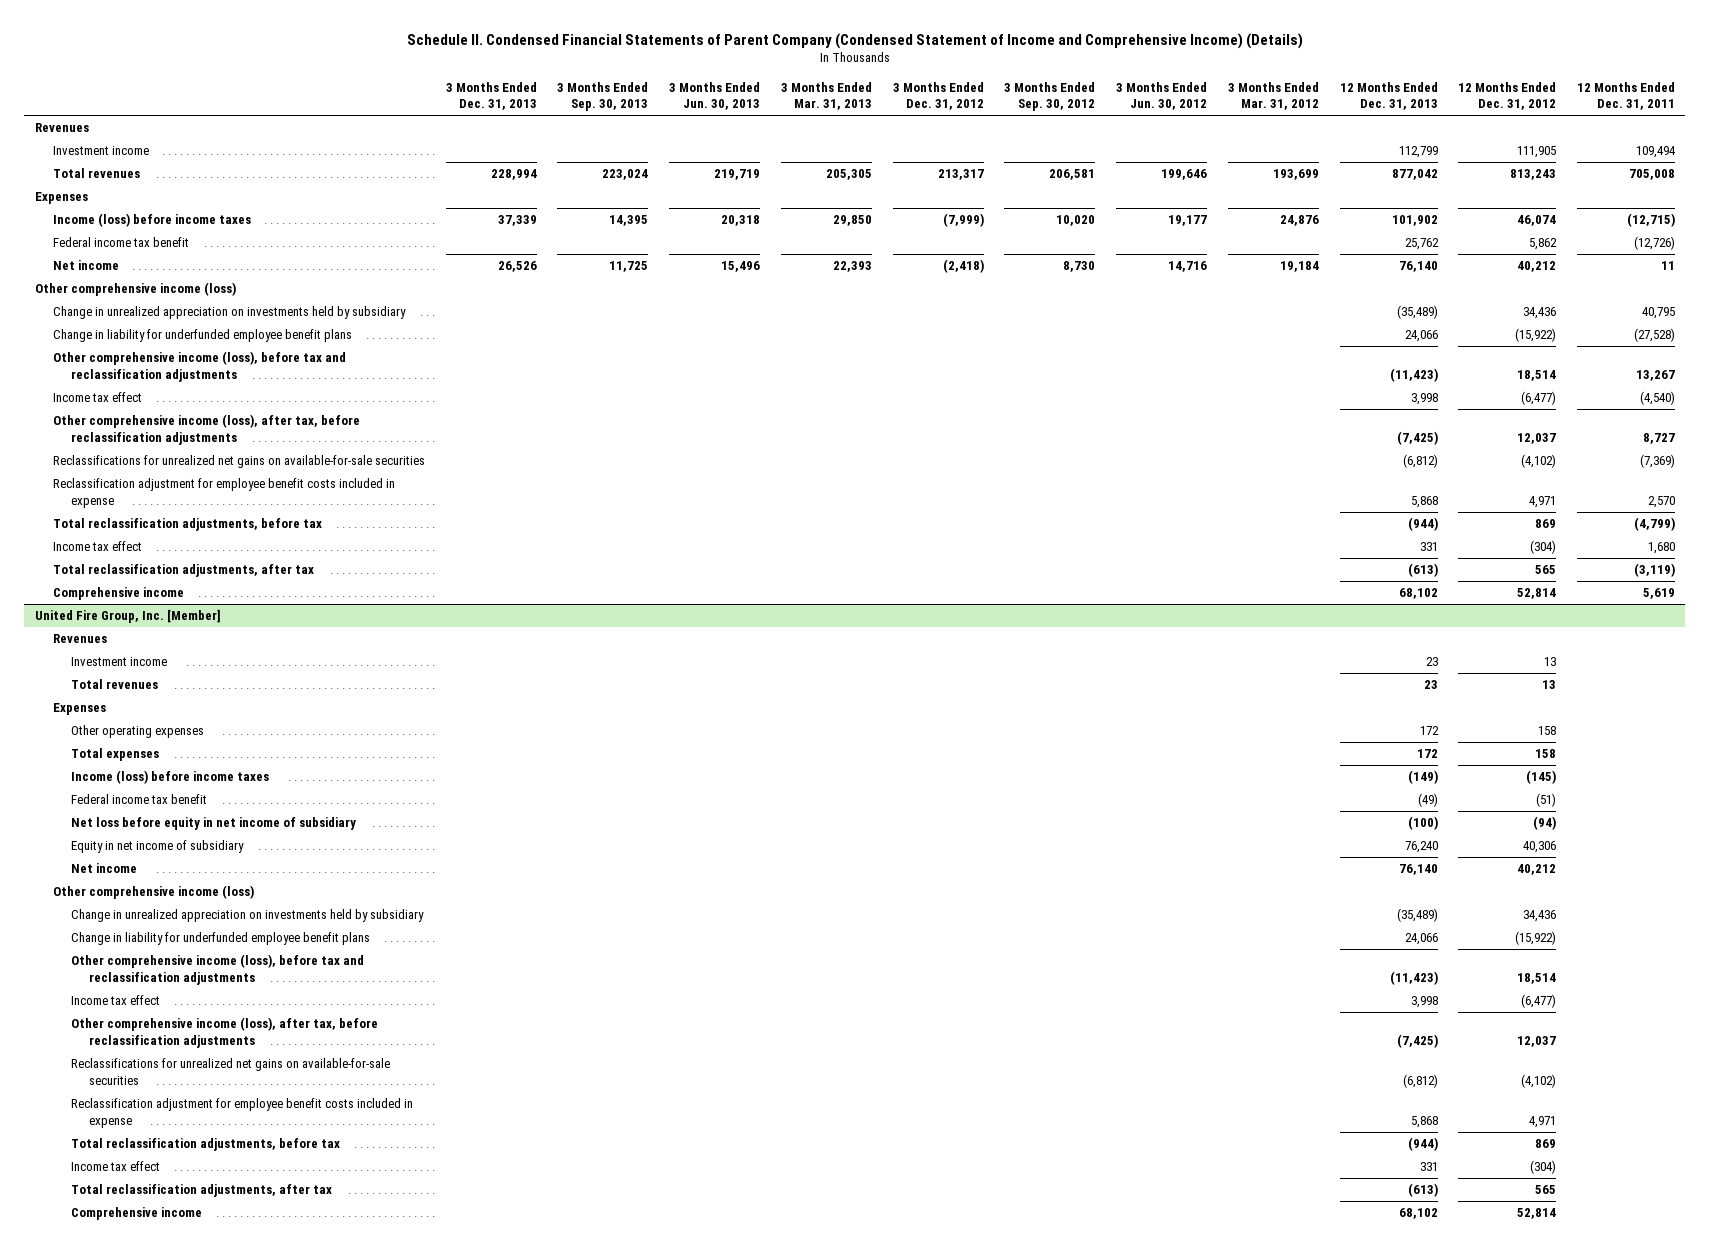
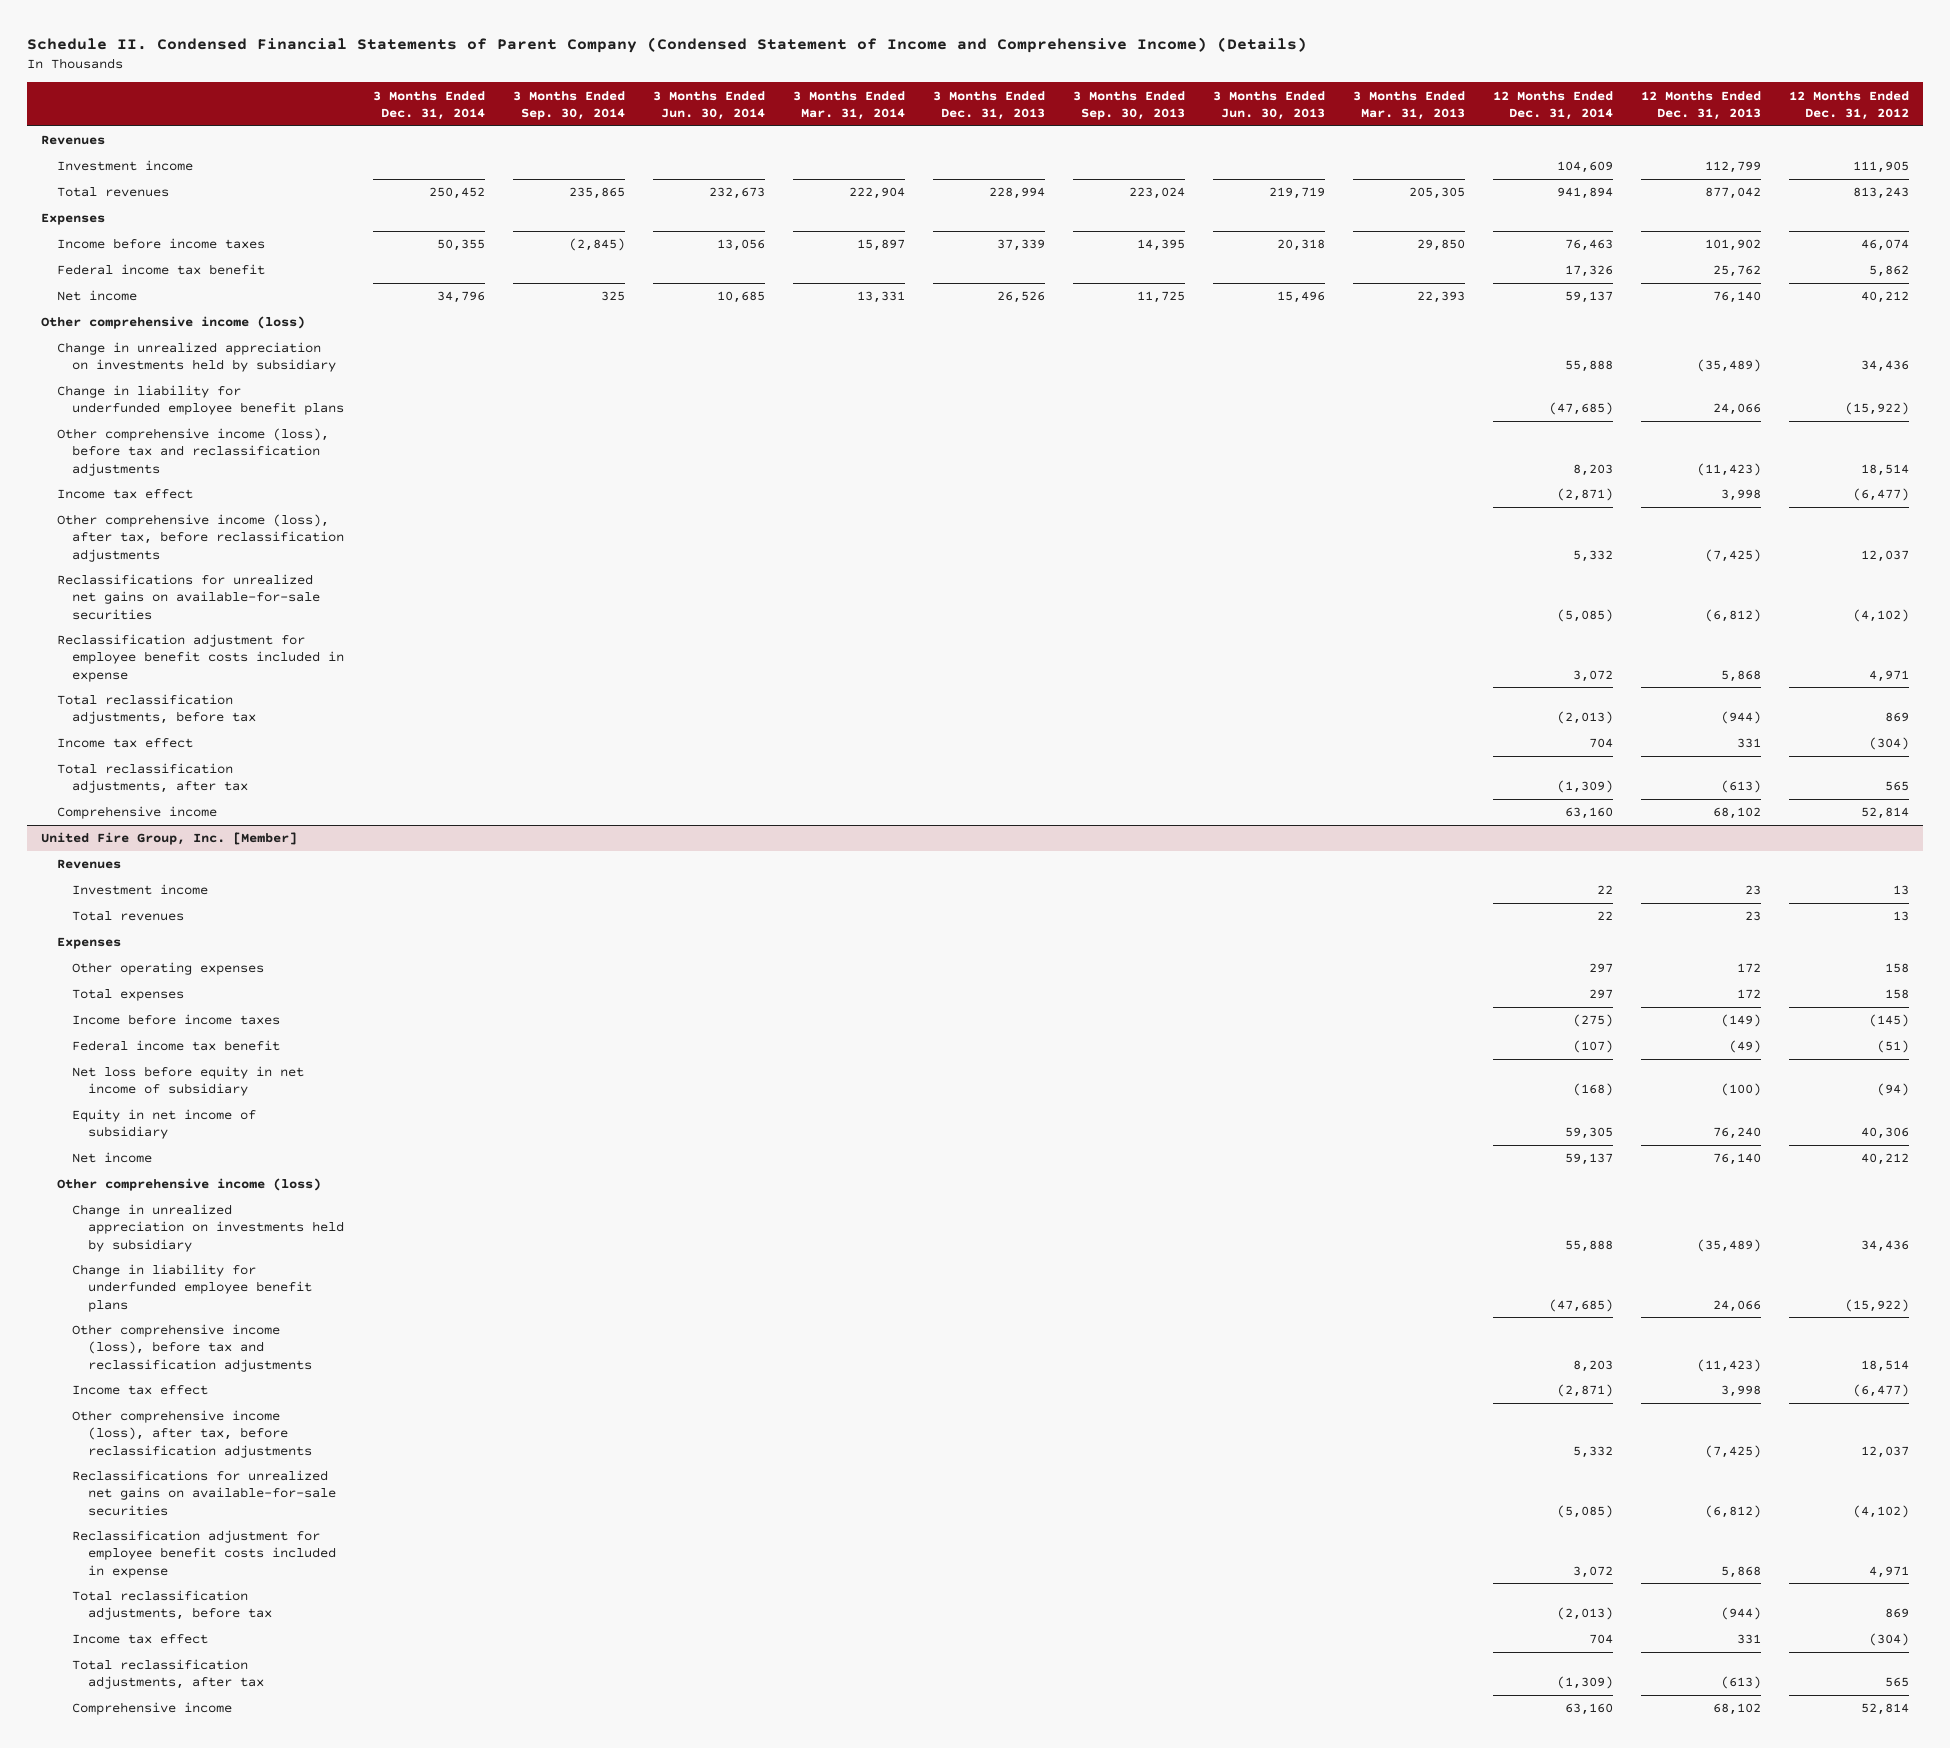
[892,81,984,111] 3 Months Ended Dec. 31, 2012 -> none
[1004,81,1096,112] 3 Months Ended Sep. 30, 2012 -> none
[1116,81,1208,111] 3 Months Ended Jun. 30, 2012 -> none
[1227,81,1319,111] 3 Months Ended Mar. 31, 2012 -> none
[1577,81,1676,111] 12 Months Ended Dec. 31, 2011 -> none
none -> [372,90,485,120] 3 Months Ended Dec. 31, 2014
none -> [512,90,625,120] 3 Months Ended Sep. 30, 2014
none -> [652,90,765,120] 3 Months Ended Jun. 30, 2014
none -> [792,90,905,120] 3 Months Ended Mar. 31, 2014
none -> [1492,90,1613,120] 12 Months Ended Dec. 31, 2014
[52,213,251,228] Income (loss) before income taxes -> [56,238,265,250] Income before income taxes
[71,770,270,785] Income (loss) before income taxes -> [72,1014,281,1026] Income before income taxes

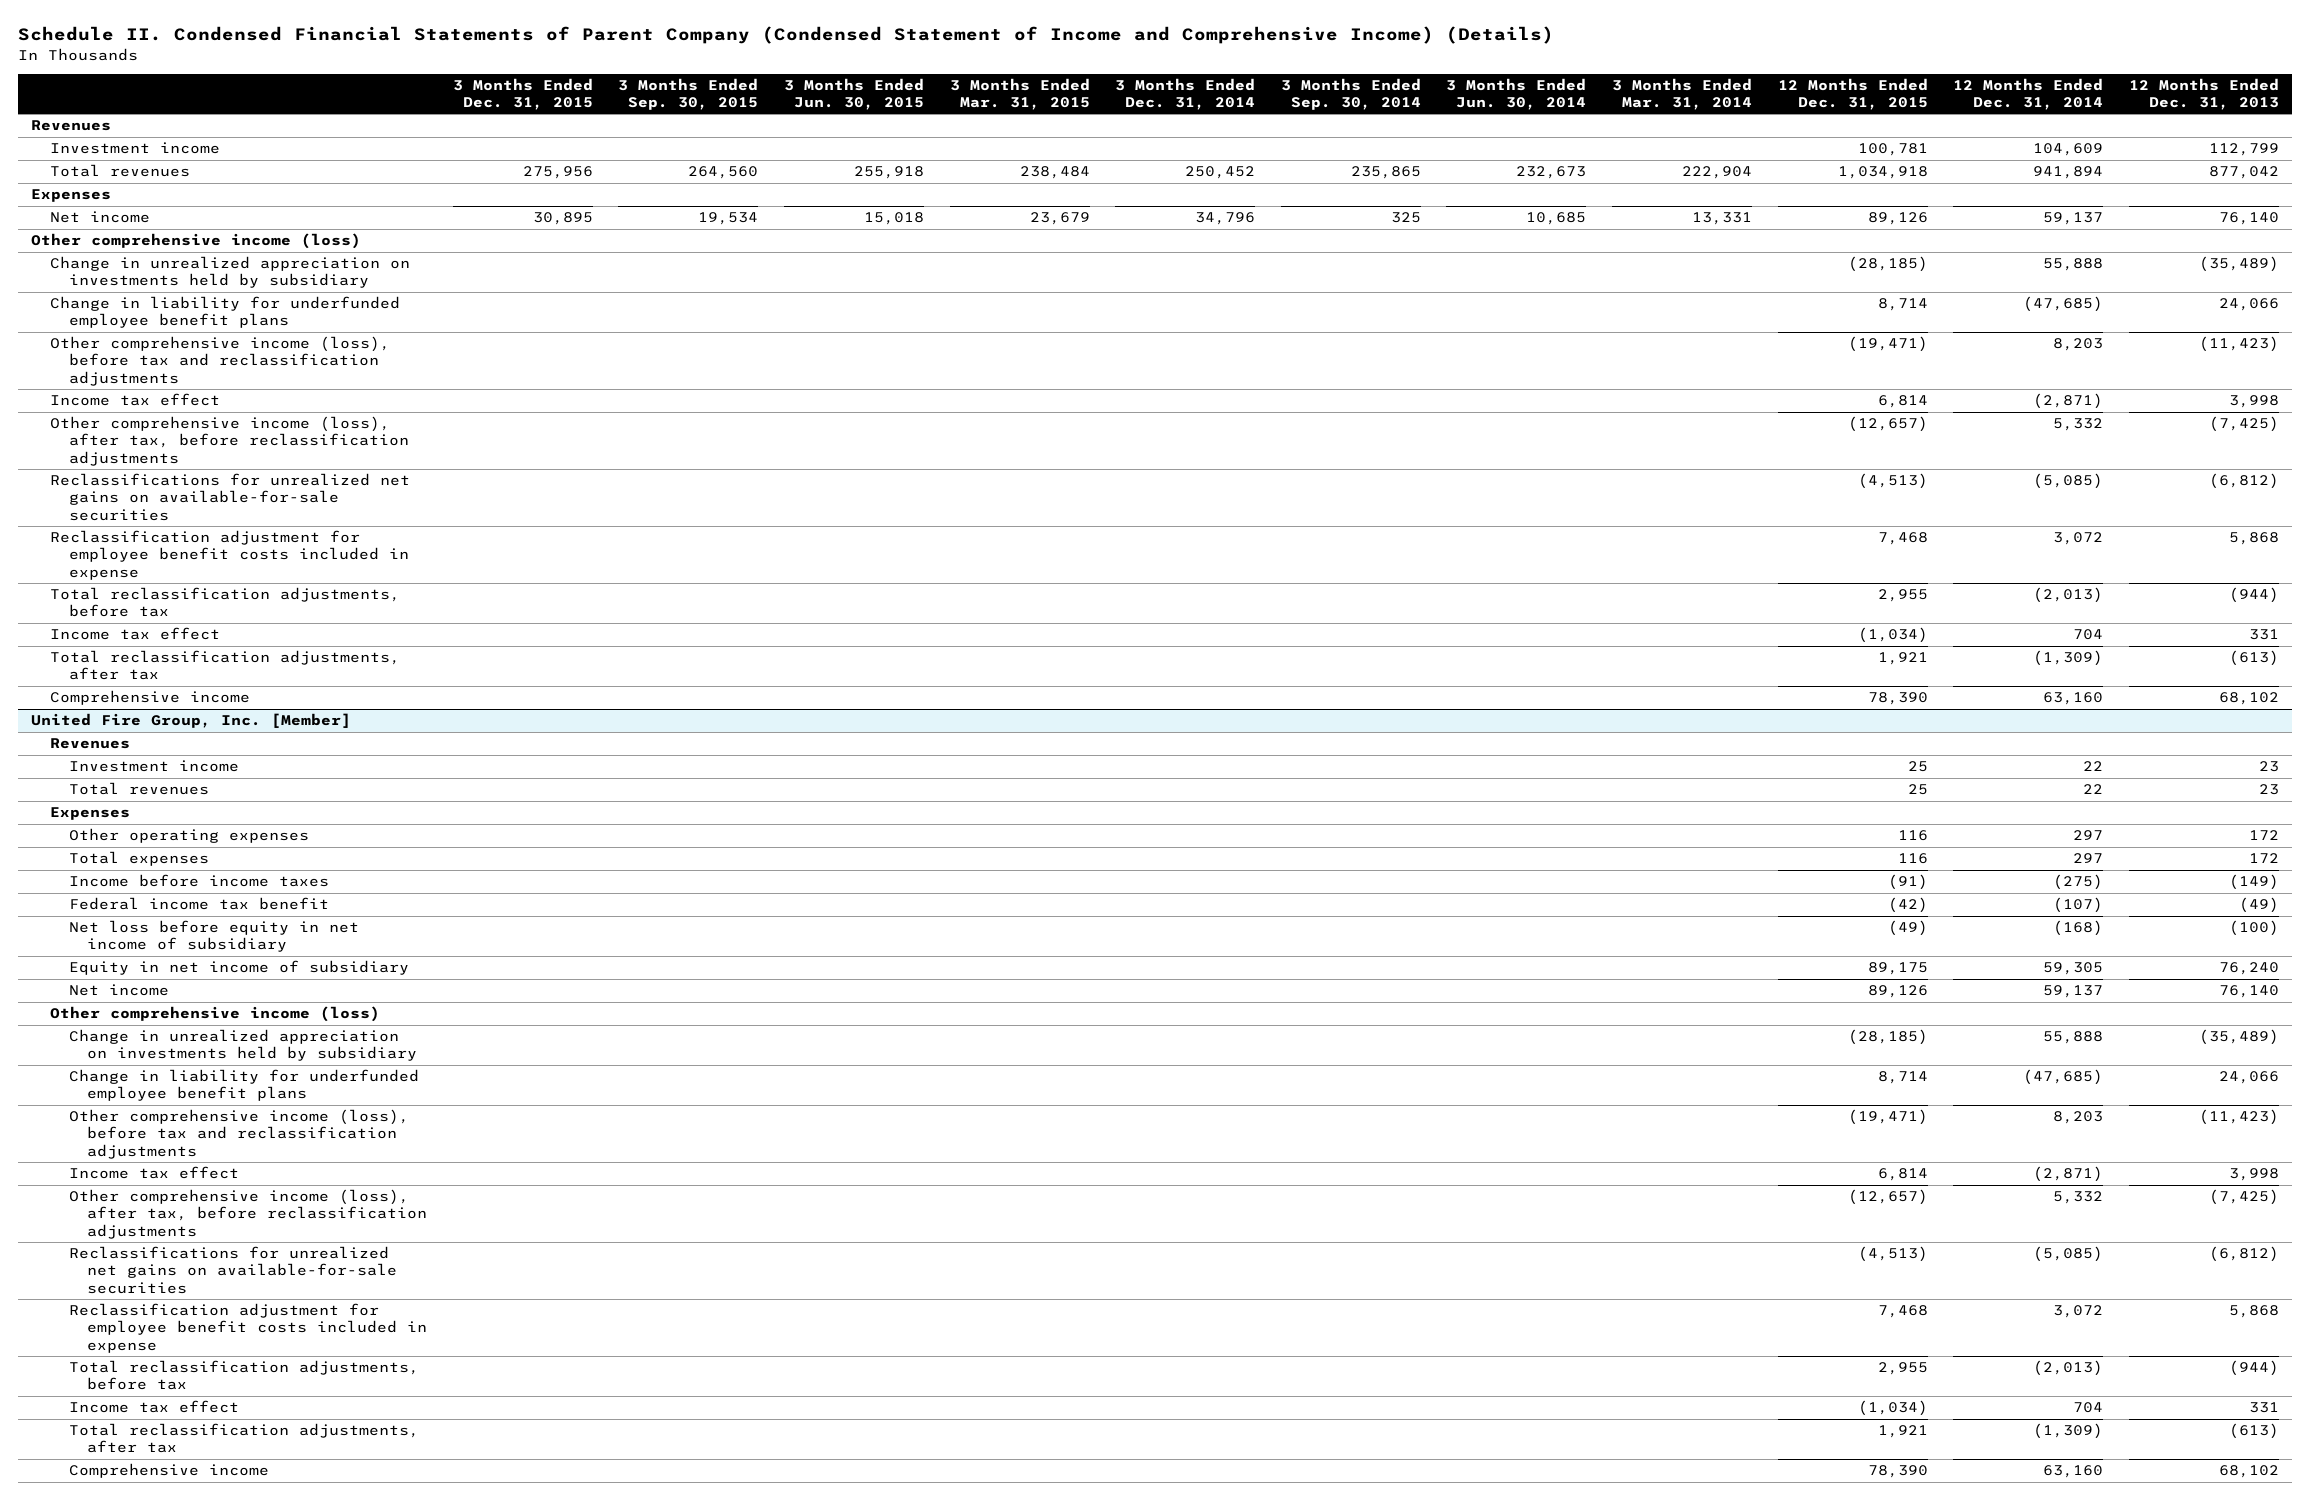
[932,90,1045,120] 3 Months Ended Dec. 31, 2013 -> none
[1072,90,1185,120] 3 Months Ended Sep. 30, 2013 -> none
[1212,90,1325,120] 3 Months Ended Jun. 30, 2013 -> none
[1352,90,1465,120] 3 Months Ended Mar. 31, 2013 -> none
[1788,90,1909,120] 12 Months Ended Dec. 31, 2012 -> none
none -> [452,77,593,111] 3 Months Ended Dec. 31, 2015
none -> [618,77,759,111] 3 Months Ended Sep. 30, 2015
none -> [783,77,924,111] 3 Months Ended Jun. 30, 2015
none -> [949,77,1090,111] 3 Months Ended Mar. 31, 2015
none -> [1777,77,1928,111] 12 Months Ended Dec. 31, 2015
[56,238,265,250] Income before income taxes -> none
[56,264,265,276] Federal income tax benefit -> none

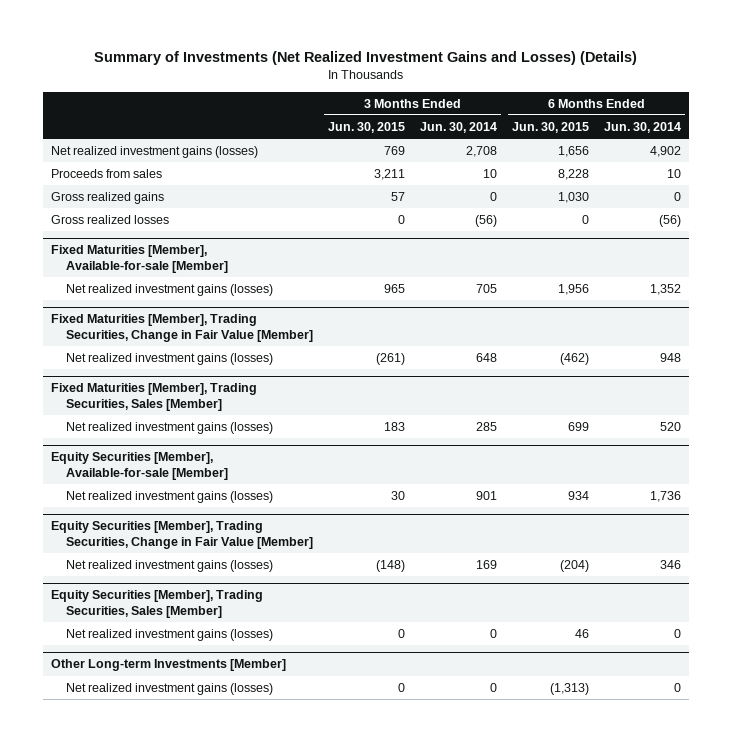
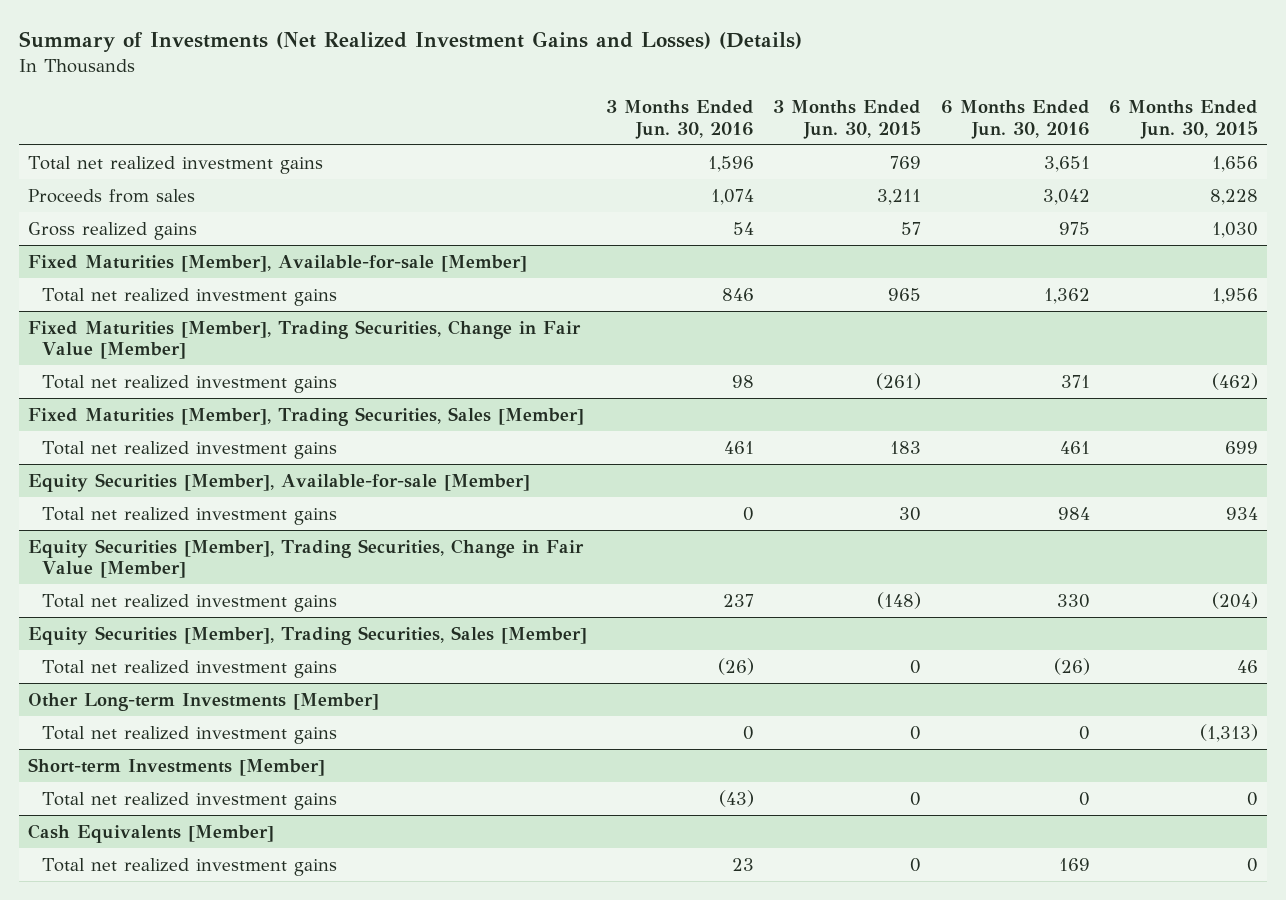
[420,121,498,133] Jun. 30, 2014 -> none
[604,121,682,133] Jun. 30, 2014 -> none
none -> [606,100,755,139] 3 Months Ended Jun. 30, 2016
none -> [940,100,1090,139] 6 Months Ended Jun. 30, 2016
[50,145,258,158] Net realized investment gains (losses) -> [28,155,324,174] Total net realized investment gains
[50,214,169,224] Gross realized losses -> none
[66,283,274,296] Net realized investment gains (losses) -> [42,287,338,306] Total net realized investment gains
[66,352,274,365] Net realized investment gains (losses) -> [42,374,338,393] Total net realized investment gains
[66,421,274,434] Net realized investment gains (losses) -> [42,440,338,459] Total net realized investment gains
[66,490,274,503] Net realized investment gains (losses) -> [42,506,338,525] Total net realized investment gains
[66,559,274,572] Net realized investment gains (losses) -> [42,593,338,612] Total net realized investment gains
[66,628,274,641] Net realized investment gains (losses) -> [42,659,338,678] Total net realized investment gains
[66,682,274,695] Net realized investment gains (losses) -> [42,725,338,744] Total net realized investment gains
none -> [28,757,326,776] Short-term Investments [Member]
none -> [42,791,338,810] Total net realized investment gains
none -> [28,823,275,843] Cash Equivalents [Member]
none -> [42,857,338,876] Total net realized investment gains

